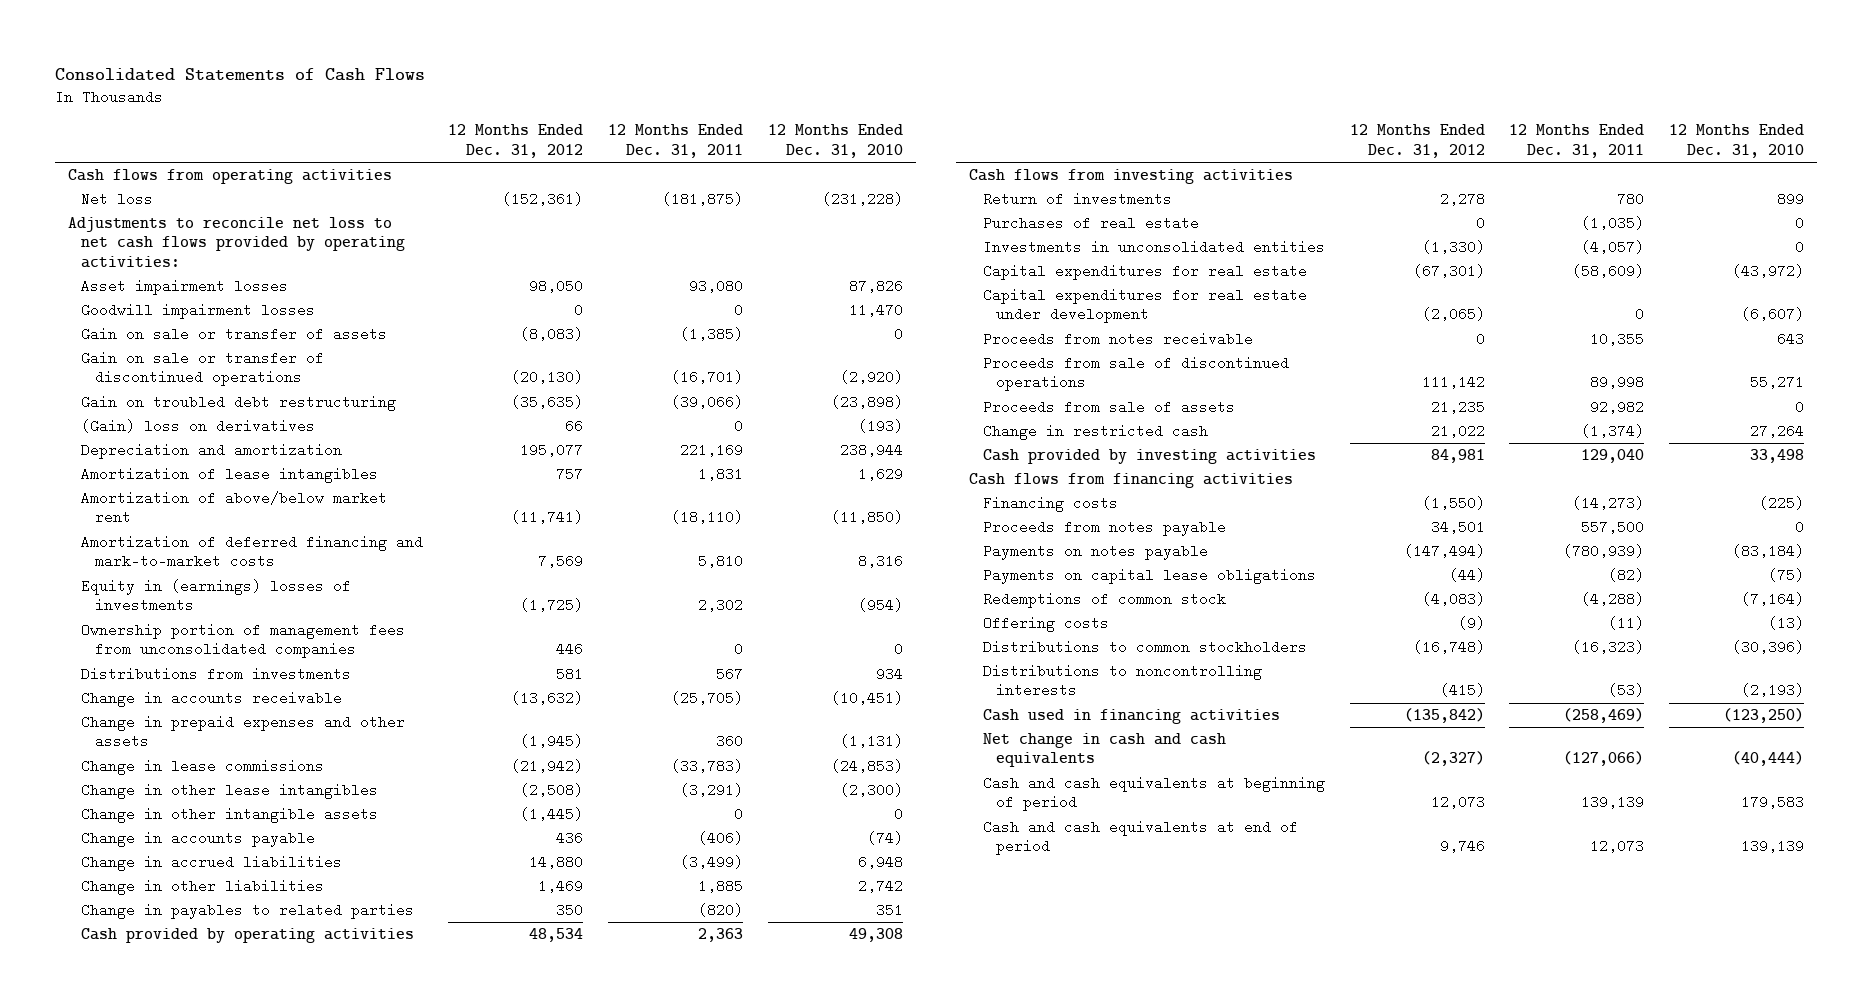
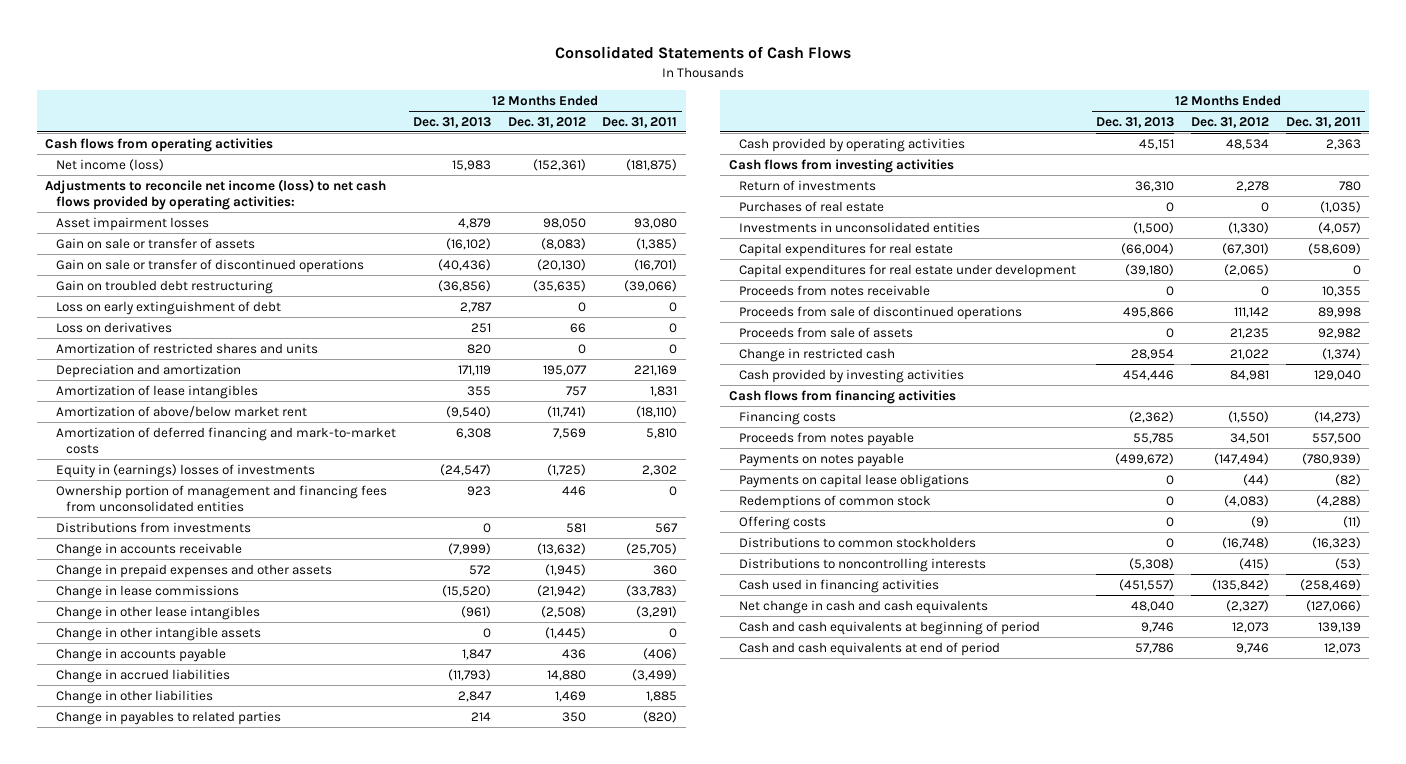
[768,124,904,158] 12 Months Ended Dec. 31, 2010 -> none
none -> [412,116,491,128] Dec. 31, 2013
[81,192,154,207] Net loss -> [55,158,164,171] Net income (loss)
[67,217,406,268] Adjustments to reconcile net loss to net cash flows provided by operating activities: -> [45,178,387,211] Adjustments to reconcile net income (loss) to net cash flows provided by operating activities:
[81,303,316,320] Goodwill impairment losses -> none
none -> [55,300,281,315] Loss on early extinguishment of debt
[81,419,316,434] (Gain) loss on derivatives -> [55,321,172,333] Loss on derivatives
none -> [55,342,318,354] Amortization of restricted shares and units
[81,623,406,659] Ownership portion of management fees from unconsolidated companies -> [55,484,387,513] Ownership portion of management and financing fees from unconsolidated entities

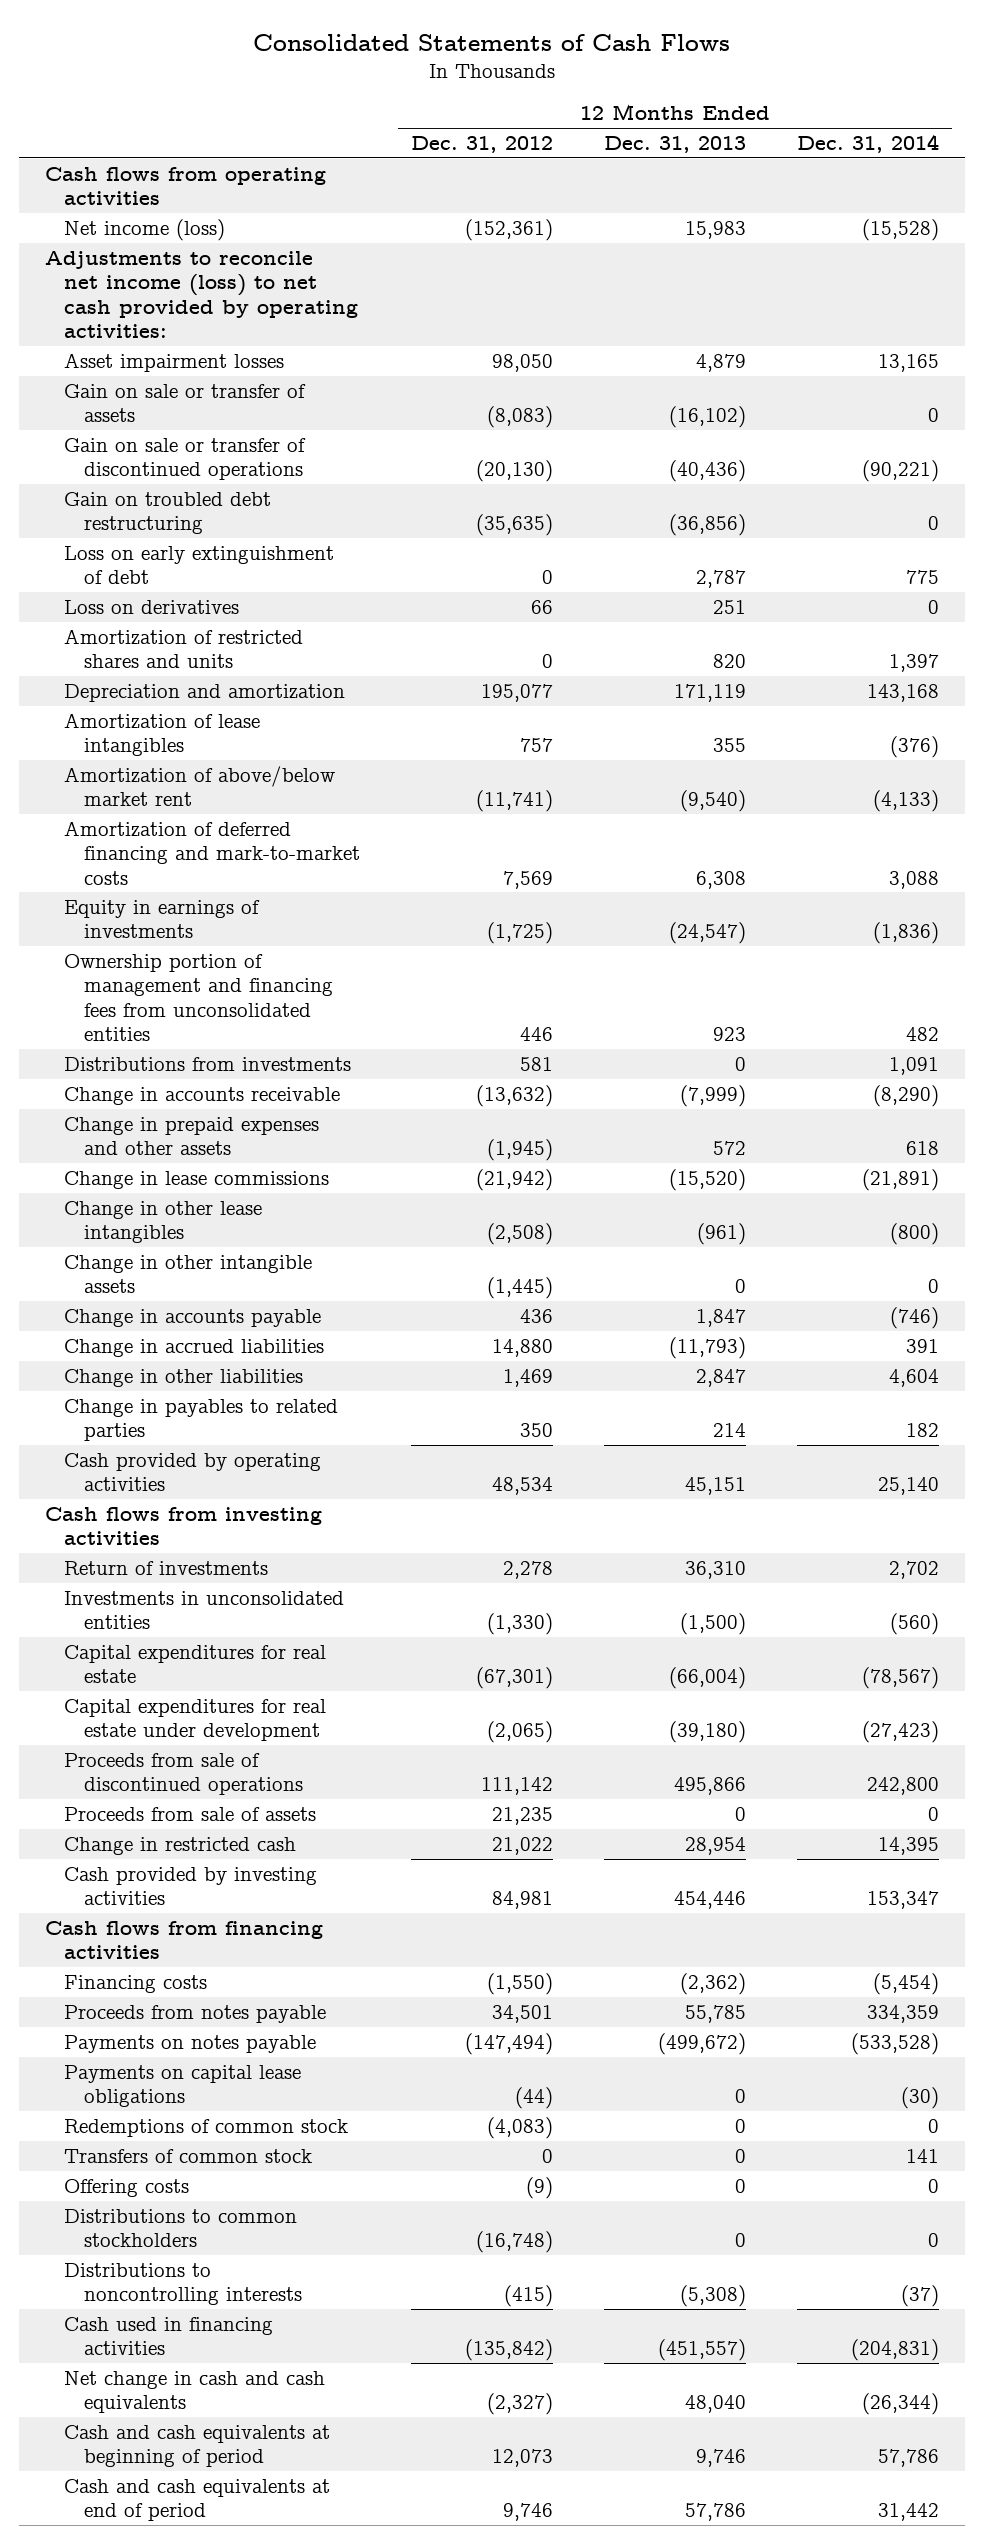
[602,116,678,128] Dec. 31, 2011 -> none
none -> [797,134,940,154] Dec. 31, 2014
[45,178,387,211] Adjustments to reconcile net income (loss) to net cash flows provided by operating activities: -> [44,250,359,338] Adjustments to reconcile net income (loss) to net cash provided by operating activities:
[55,463,315,478] Equity in (earnings) losses of investments -> [64,899,261,939] Equity in earnings of investments
[739,200,885,212] Purchases of real estate -> none
[739,284,931,296] Proceeds from notes receivable -> none
none -> [64,2148,313,2163] Transfers of common stock

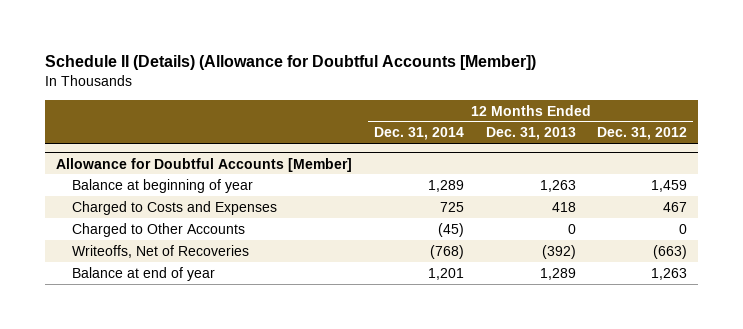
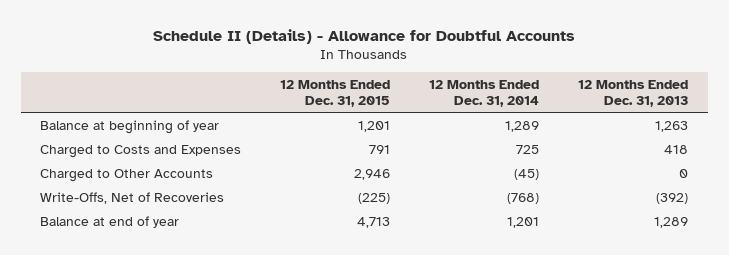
[45,55,537,71] Schedule II (Details) (Allowance for Doubtful Accounts [Member]) -> [153,29,576,45] Schedule II (Details) - Allowance for Doubtful Accounts
[597,127,688,141] Dec. 31, 2012 -> none
none -> [280,79,391,108] 12 Months Ended Dec. 31, 2015
[56,157,353,172] Allowance for Doubtful Accounts [Member] -> none
[72,244,250,258] Writeoffs, Net of Recoveries -> [40,192,225,205] Write-Offs, Net of Recoveries

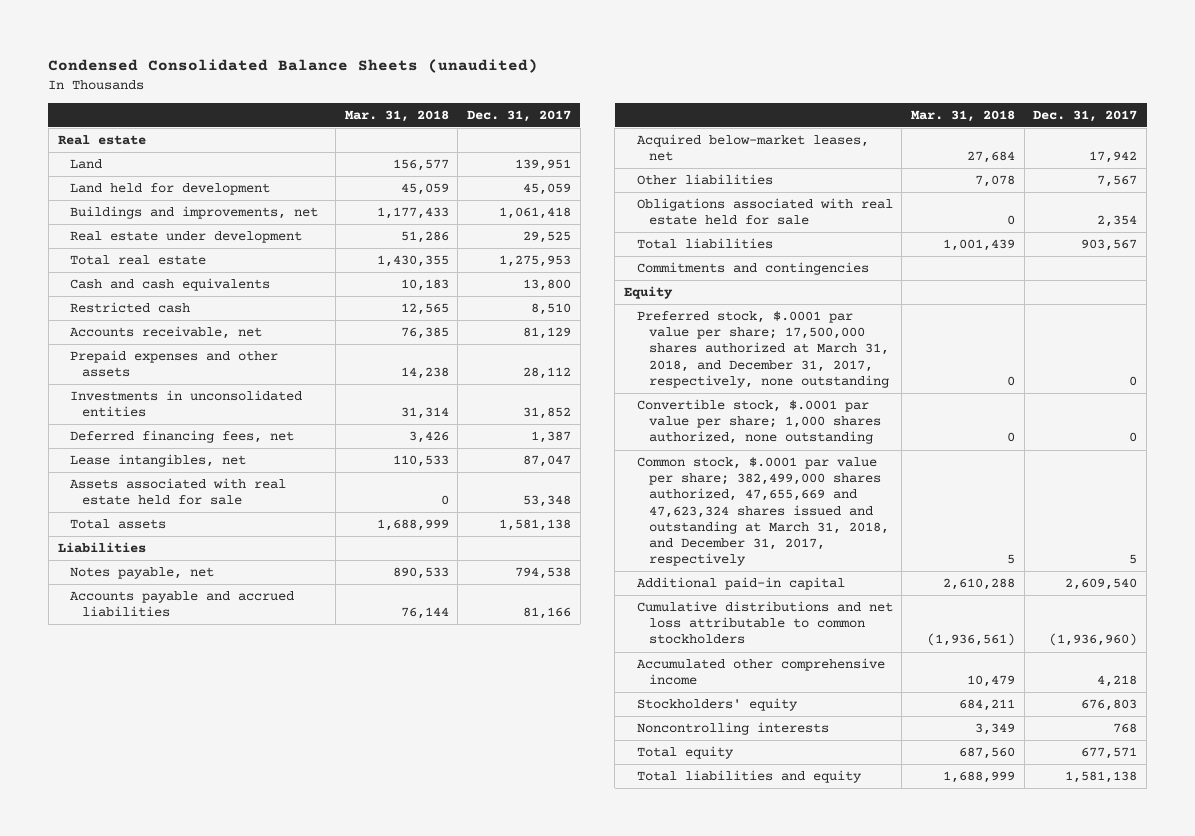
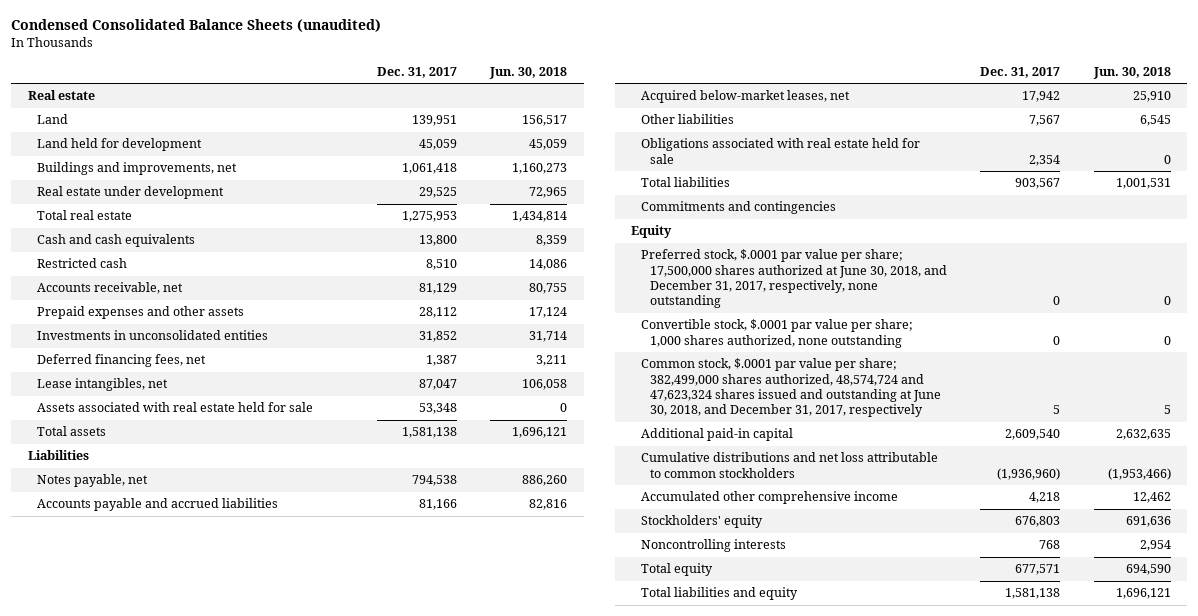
[344,109,449,122] Mar. 31, 2018 -> none
none -> [488,66,567,79] Jun. 30, 2018
[636,311,889,388] Preferred stock, $.0001 par value per share; 17,500,000 shares authorized at March 31, 2018, and December 31, 2017, respectively, none outstanding -> [640,249,947,308] Preferred stock, $.0001 par value per share; 17,500,000 shares authorized at June 30, 2018, and December 31, 2017, respectively, none outstanding
[636,457,889,567] Common stock, $.0001 par value per share; 382,499,000 shares authorized, 47,655,669 and 47,623,324 shares issued and outstanding at March 31, 2018, and December 31, 2017, respectively -> [640,358,941,417] Common stock, $.0001 par value per share; 382,499,000 shares authorized, 48,574,724 and 47,623,324 shares issued and outstanding at June 30, 2018, and December 31, 2017, respectively

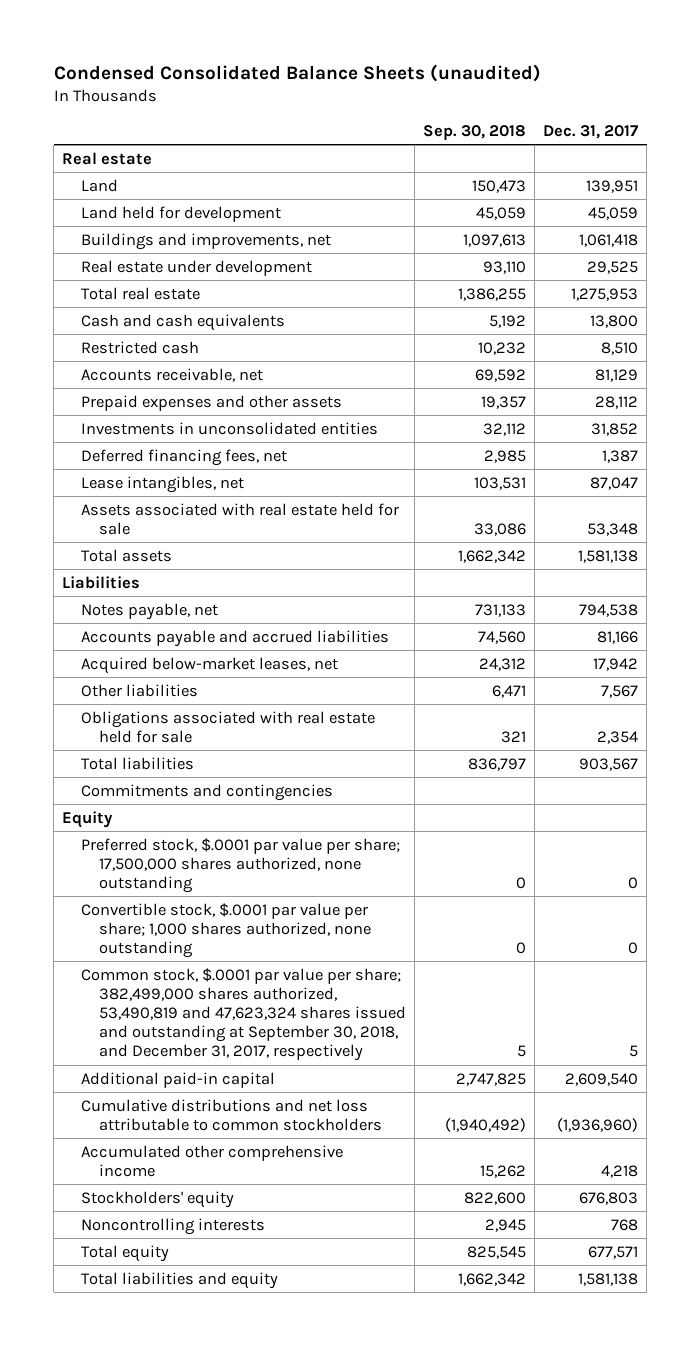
[488,66,567,79] Jun. 30, 2018 -> none
none -> [423,124,527,140] Sep. 30, 2018
[640,249,947,308] Preferred stock, $.0001 par value per share; 17,500,000 shares authorized at June 30, 2018, and December 31, 2017, respectively, none outstanding -> [80,837,400,894] Preferred stock, $.0001 par value per share; 17,500,000 shares authorized, none outstanding
[640,358,941,417] Common stock, $.0001 par value per share; 382,499,000 shares authorized, 48,574,724 and 47,623,324 shares issued and outstanding at June 30, 2018, and December 31, 2017, respectively -> [80,967,406,1062] Common stock, $.0001 par value per share; 382,499,000 shares authorized, 53,490,819 and 47,623,324 shares issued and outstanding at September 30, 2018, and December 31, 2017, respectively

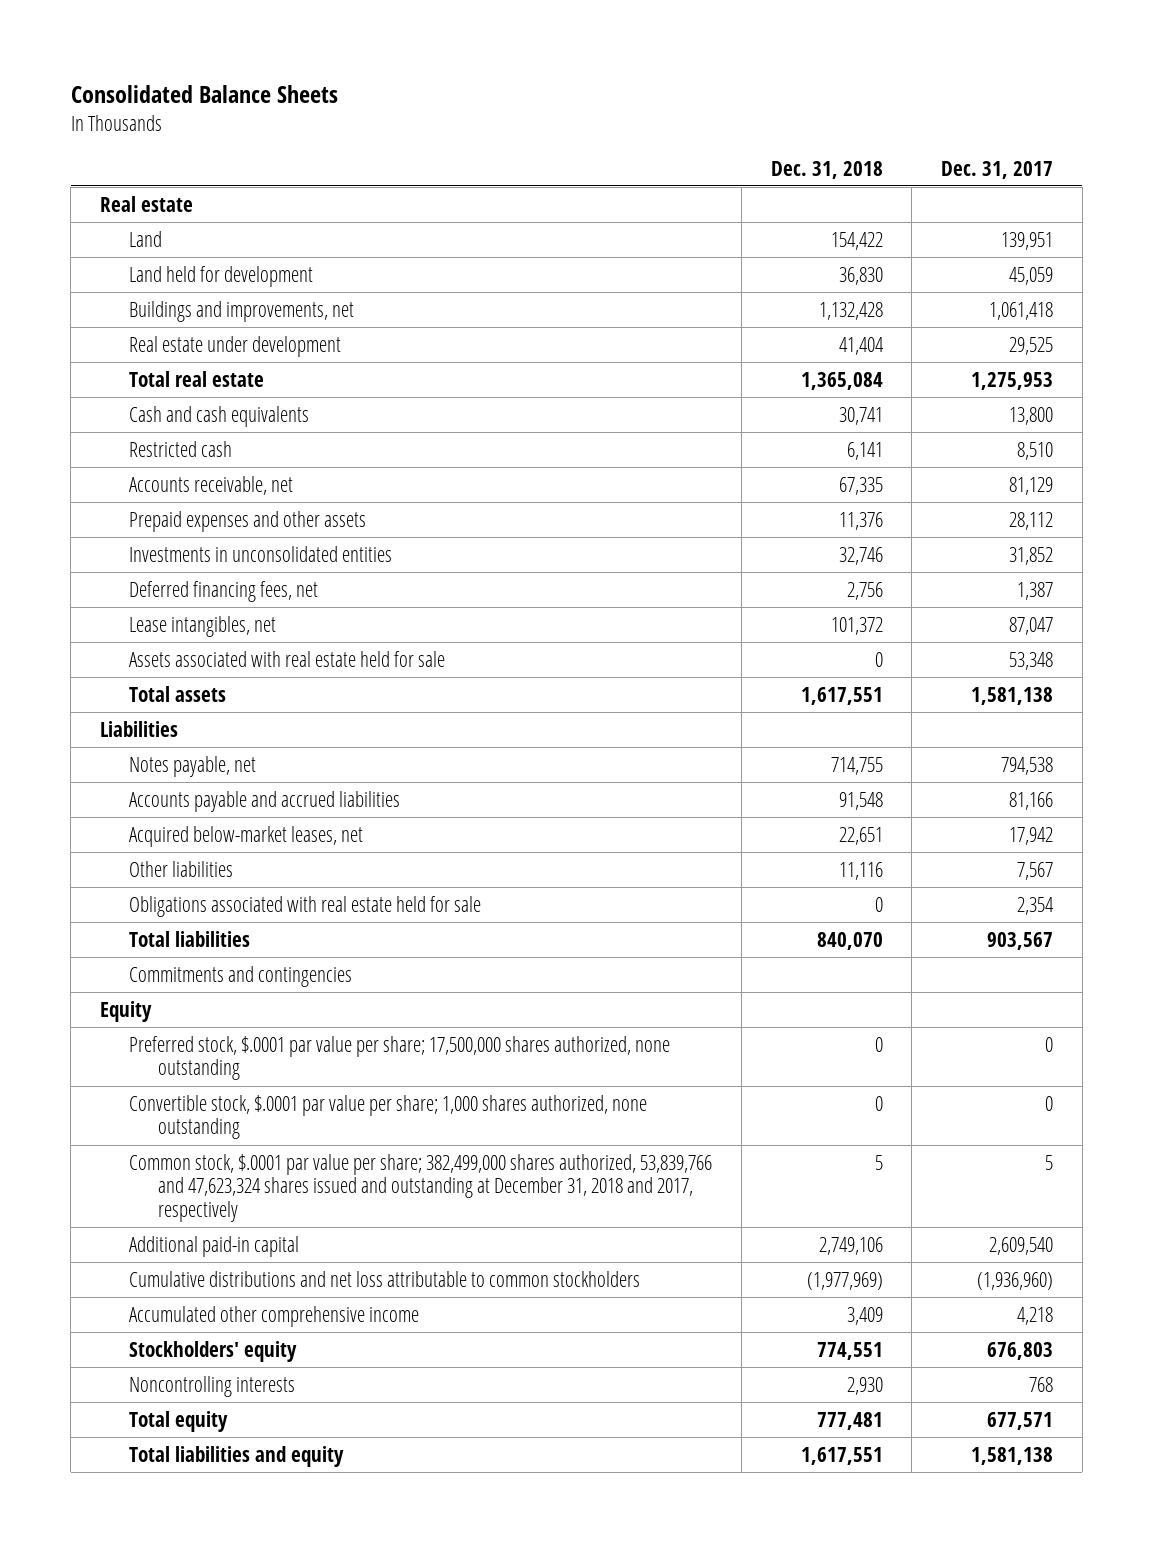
[53,64,541,83] Condensed Consolidated Balance Sheets (unaudited) -> [70,84,338,103] Consolidated Balance Sheets
[423,124,527,140] Sep. 30, 2018 -> none
none -> [770,160,883,179] Dec. 31, 2018
[80,967,406,1062] Common stock, $.0001 par value per share; 382,499,000 shares authorized, 53,490,819 and 47,623,324 shares issued and outstanding at September 30, 2018, and December 31, 2017, respectively -> [129,1153,713,1223] Common stock, $.0001 par value per share; 382,499,000 shares authorized, 53,839,766 and 47,623,324 shares issued and outstanding at December 31, 2018 and 2017, respectively

